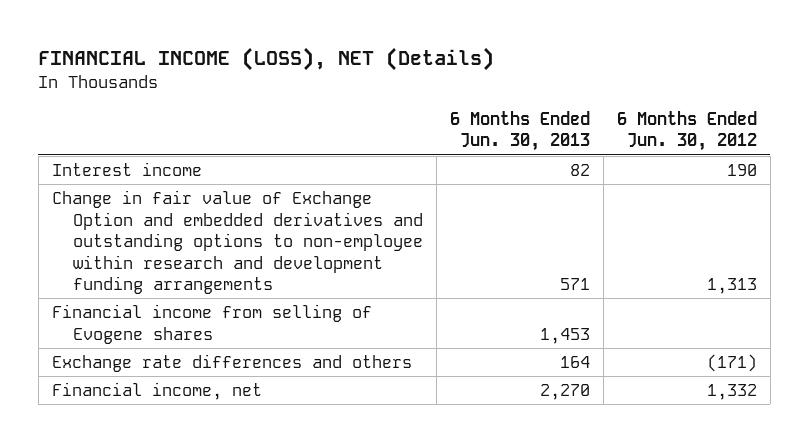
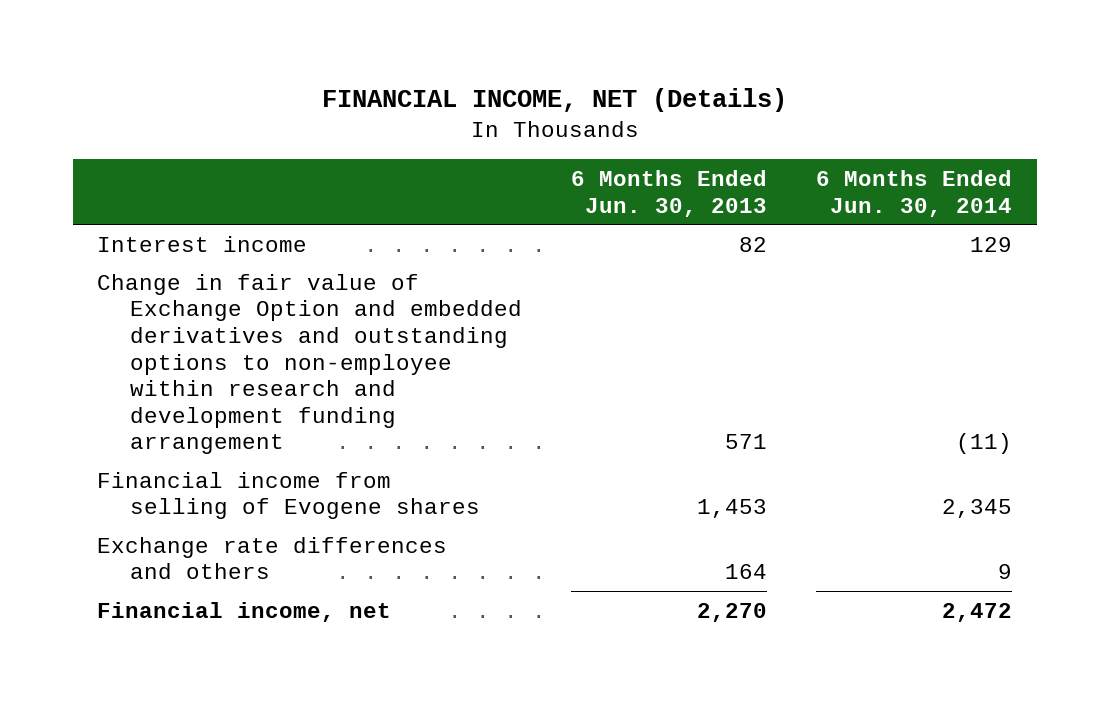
[38,46,495,71] FINANCIAL INCOME (LOSS), NET (Details) -> [321,88,787,113] FINANCIAL INCOME, NET (Details)
[616,110,757,152] 6 Months Ended Jun. 30, 2012 -> none
none -> [816,169,1013,217] 6 Months Ended Jun. 30, 2014
[51,190,423,294] Change in fair value of Exchange Option and embedded derivatives and outstanding options to non-employee within research and development funding arrangements -> [97,273,522,455] Change in fair value of Exchange Option and embedded derivatives and outstanding options to non-employee within research and development funding arrangement

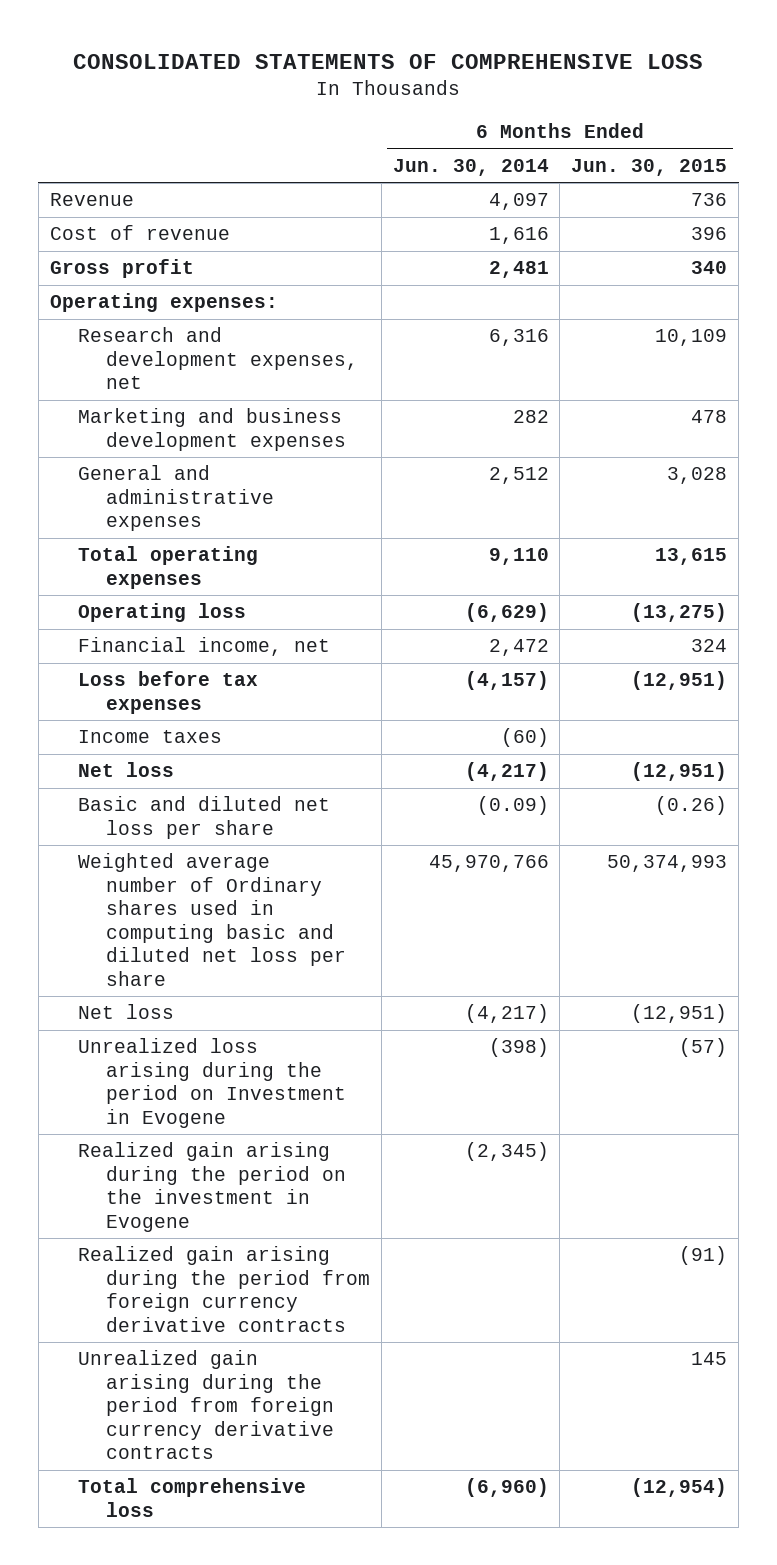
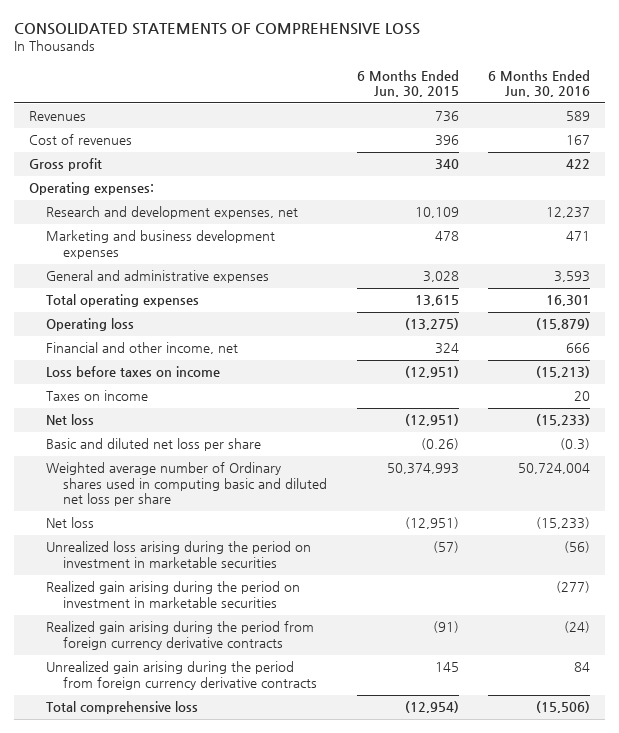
[392,158,549,176] Jun. 30, 2014 -> none
none -> [488,69,591,97] 6 Months Ended Jun. 30, 2016
[49,193,134,207] Revenue -> [28,111,86,122] Revenues
[49,225,230,241] Cost of revenue -> [28,134,132,146] Cost of revenues
[77,637,330,657] Financial income, net -> [45,342,238,355] Financial and other income, net
[77,671,258,714] Loss before tax expenses -> [45,366,220,378] Loss before taxes on income
[77,730,222,744] Income taxes -> [45,390,148,402] Taxes on income
[77,1038,347,1128] Unrealized loss arising during the period on Investment in Evogene -> [45,541,311,568] Unrealized loss arising during the period on investment in marketable securities
[77,1142,347,1232] Realized gain arising during the period on the investment in Evogene -> [45,581,300,608] Realized gain arising during the period on investment in marketable securities

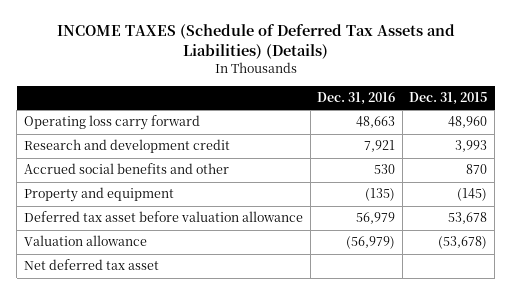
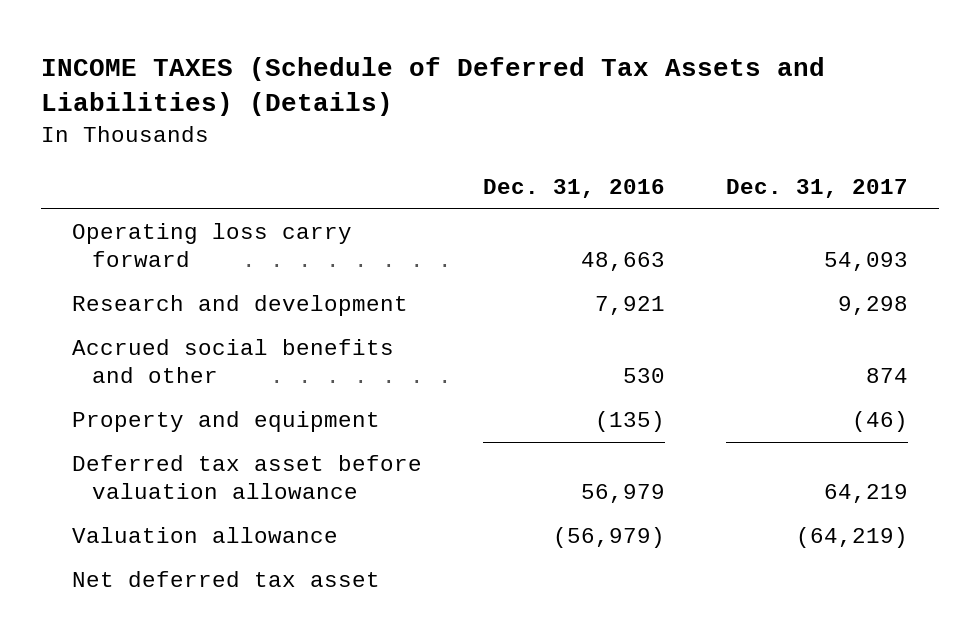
[409,91,488,105] Dec. 31, 2015 -> none
none -> [726,179,909,199] Dec. 31, 2017
[23,139,230,154] Research and development credit -> [71,295,408,317] Research and development

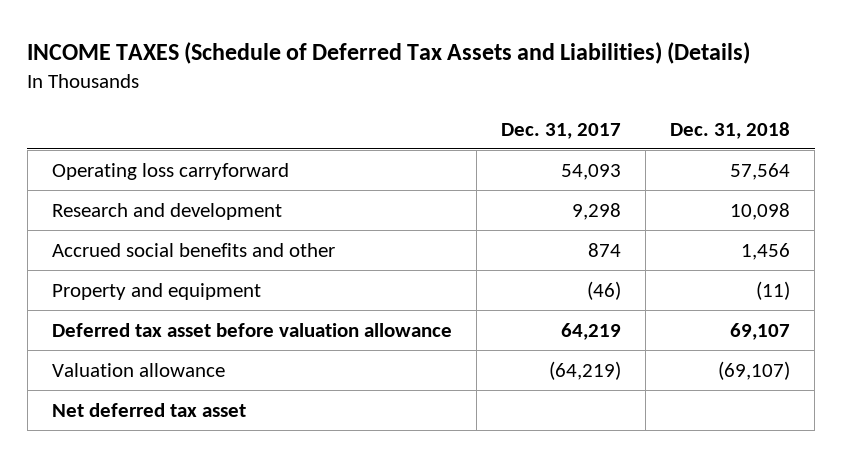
[482,179,665,199] Dec. 31, 2016 -> none
none -> [670,122,791,140] Dec. 31, 2018
[71,223,352,268] Operating loss carry forward -> [52,162,290,180] Operating loss carryforward

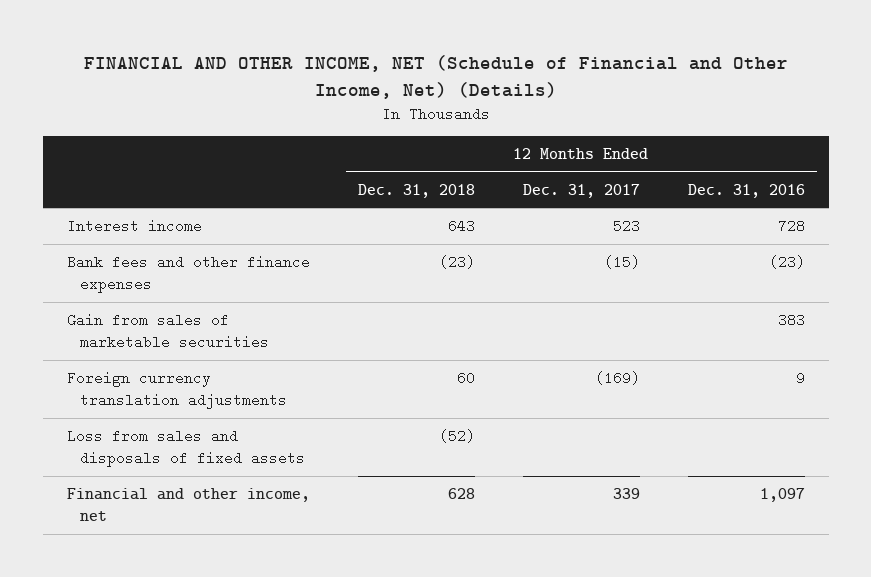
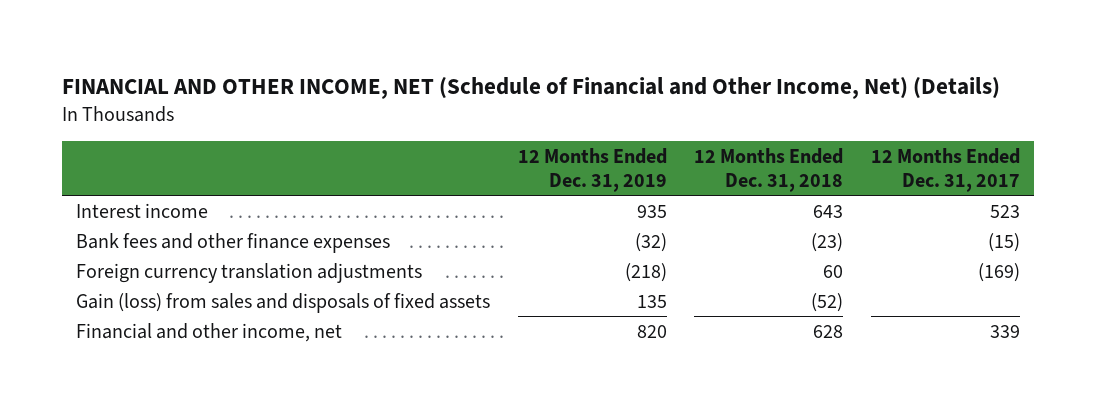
[687,183,805,198] Dec. 31, 2016 -> none
none -> [517,147,667,193] 12 Months Ended Dec. 31, 2019
[66,313,270,350] Gain from sales of marketable securities -> none
[66,429,306,468] Loss from sales and disposals of fixed assets -> [76,292,491,313] Gain (loss) from sales and disposals of fixed assets

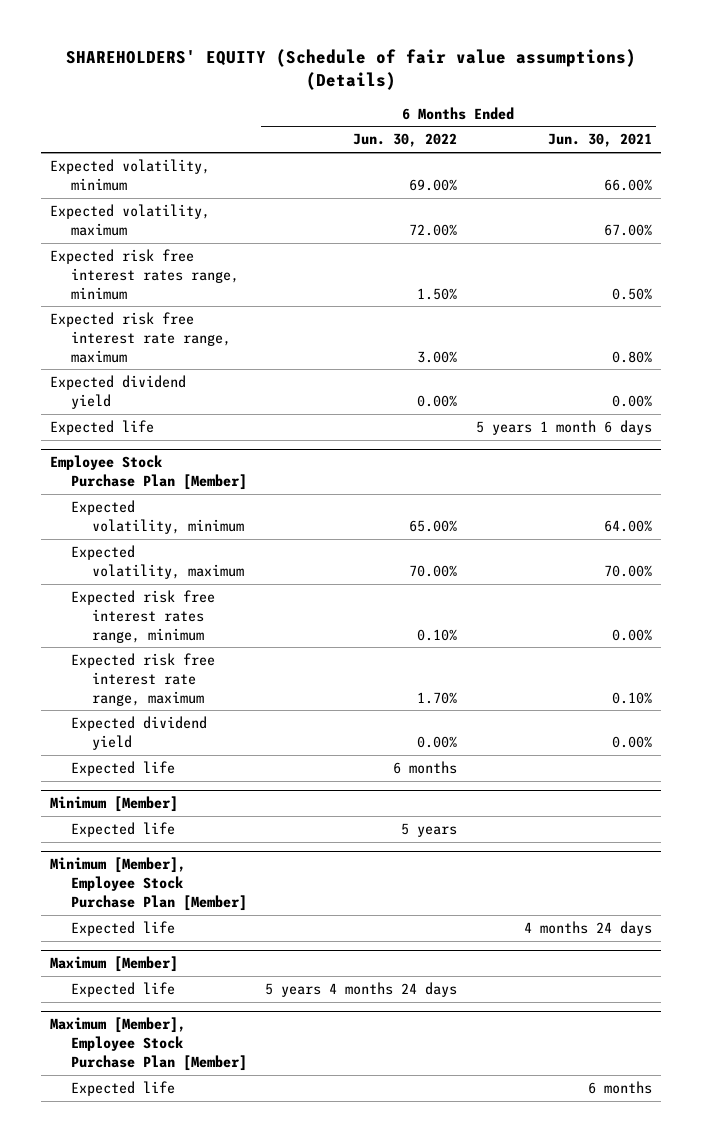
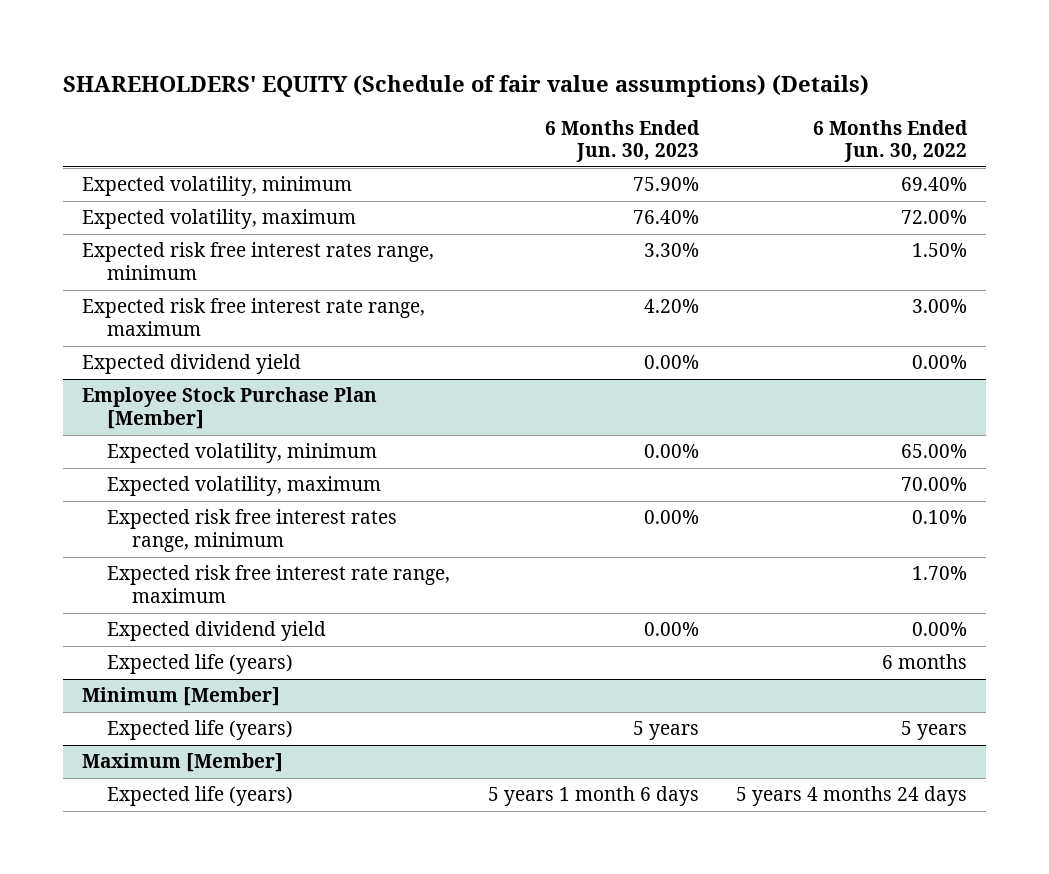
[547,133,652,148] Jun. 30, 2021 -> none
none -> [544,119,700,163] 6 Months Ended Jun. 30, 2023
[409,178,458,191] 69.00% -> [901,177,968,192] 69.40%
[49,420,154,436] Expected life -> none
[70,761,175,777] Expected life -> [106,654,293,675] Expected life (years)
[49,857,247,911] Minimum [Member], Employee Stock Purchase Plan [Member] -> none
[70,921,175,937] Expected life -> none
[70,822,175,838] Expected life -> [106,720,293,741] Expected life (years)
[49,1017,247,1071] Maximum [Member], Employee Stock Purchase Plan [Member] -> none
[70,1081,175,1097] Expected life -> none
[70,982,175,998] Expected life -> [106,786,293,807] Expected life (years)

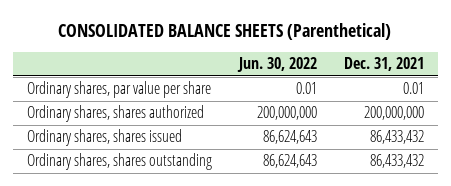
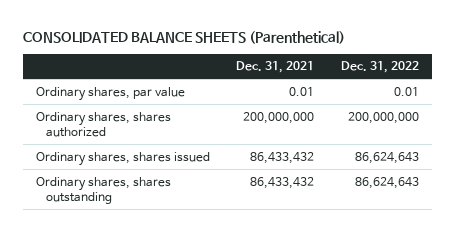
[236,57,317,73] Jun. 30, 2022 -> none
none -> [340,61,419,74] Dec. 31, 2022
[26,81,211,99] Ordinary shares, par value per share -> [36,86,186,101] Ordinary shares, par value

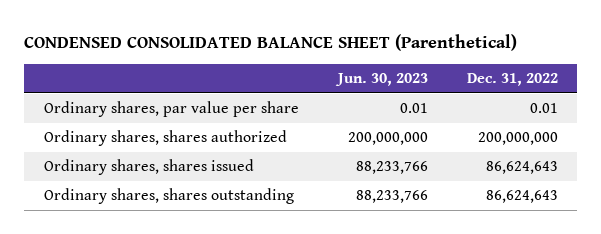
[22,30,345,44] CONSOLIDATED BALANCE SHEETS (Parenthetical) -> [24,34,518,52] CONDENSED CONSOLIDATED BALANCE SHEET (Parenthetical)
[236,61,315,74] Dec. 31, 2021 -> none
none -> [334,72,428,86] Jun. 30, 2023
[36,86,186,101] Ordinary shares, par value -> [43,101,299,118] Ordinary shares, par value per share

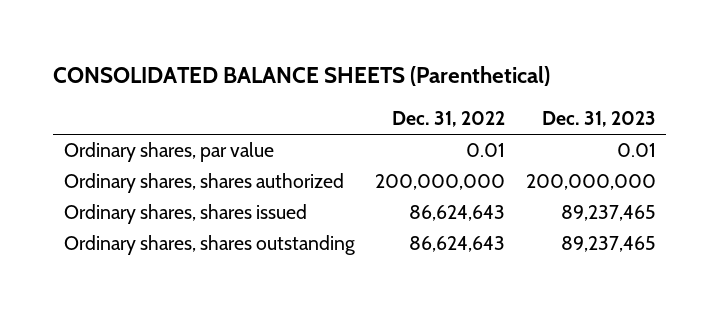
[24,34,518,52] CONDENSED CONSOLIDATED BALANCE SHEET (Parenthetical) -> [53,66,551,87] CONSOLIDATED BALANCE SHEETS (Parenthetical)
[334,72,428,86] Jun. 30, 2023 -> none
none -> [541,111,656,128] Dec. 31, 2023
[43,101,299,118] Ordinary shares, par value per share -> [63,142,274,163] Ordinary shares, par value

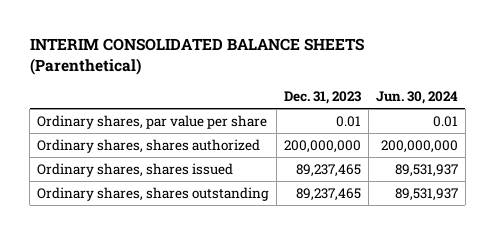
[53,66,551,87] CONSOLIDATED BALANCE SHEETS (Parenthetical) -> [29,38,364,76] INTERIM CONSOLIDATED BALANCE SHEETS (Parenthetical)
[392,111,506,128] Dec. 31, 2022 -> none
none -> [375,91,458,105] Jun. 30, 2024
[63,142,274,163] Ordinary shares, par value -> [36,114,267,129] Ordinary shares, par value per share

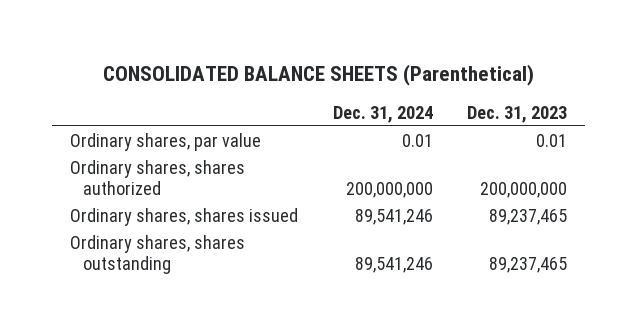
[29,38,364,76] INTERIM CONSOLIDATED BALANCE SHEETS (Parenthetical) -> [102,63,534,86] CONSOLIDATED BALANCE SHEETS (Parenthetical)
[375,91,458,105] Jun. 30, 2024 -> none
none -> [332,105,433,123] Dec. 31, 2024
[36,114,267,129] Ordinary shares, par value per share -> [69,133,261,152] Ordinary shares, par value

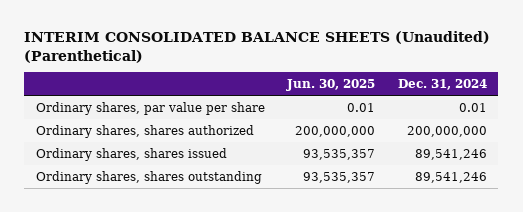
[102,63,534,86] CONSOLIDATED BALANCE SHEETS (Parenthetical) -> [24,31,491,63] INTERIM CONSOLIDATED BALANCE SHEETS (Unaudited) (Parenthetical)
[467,105,568,123] Dec. 31, 2023 -> none
none -> [286,78,376,91] Jun. 30, 2025
[69,133,261,152] Ordinary shares, par value -> [35,101,265,115] Ordinary shares, par value per share

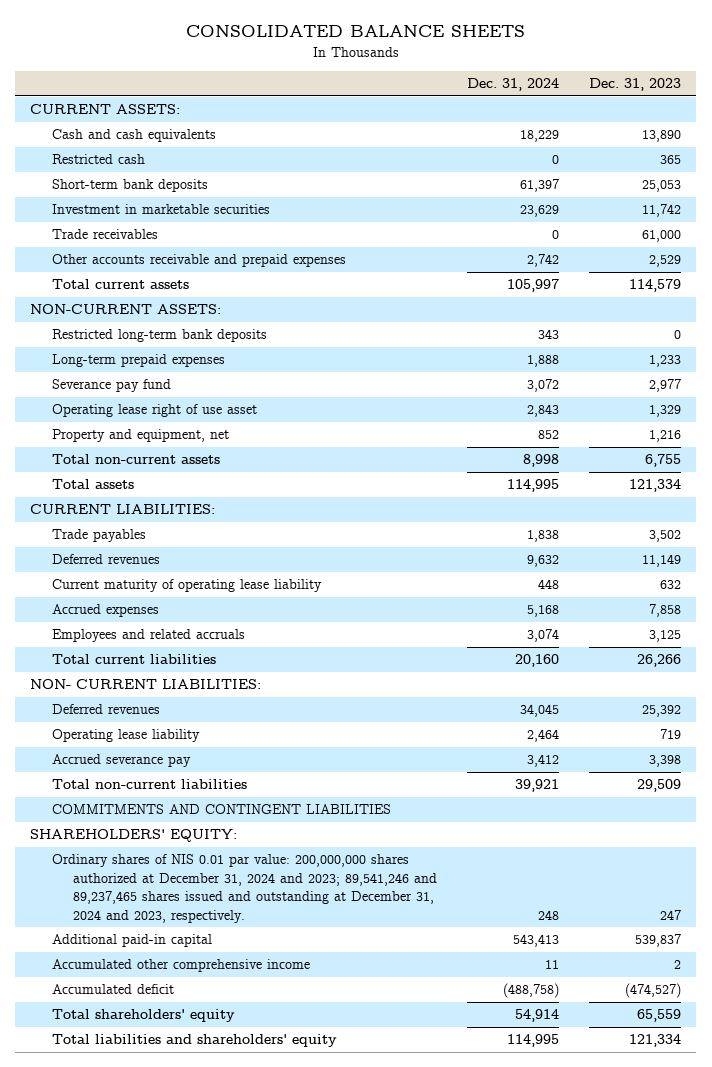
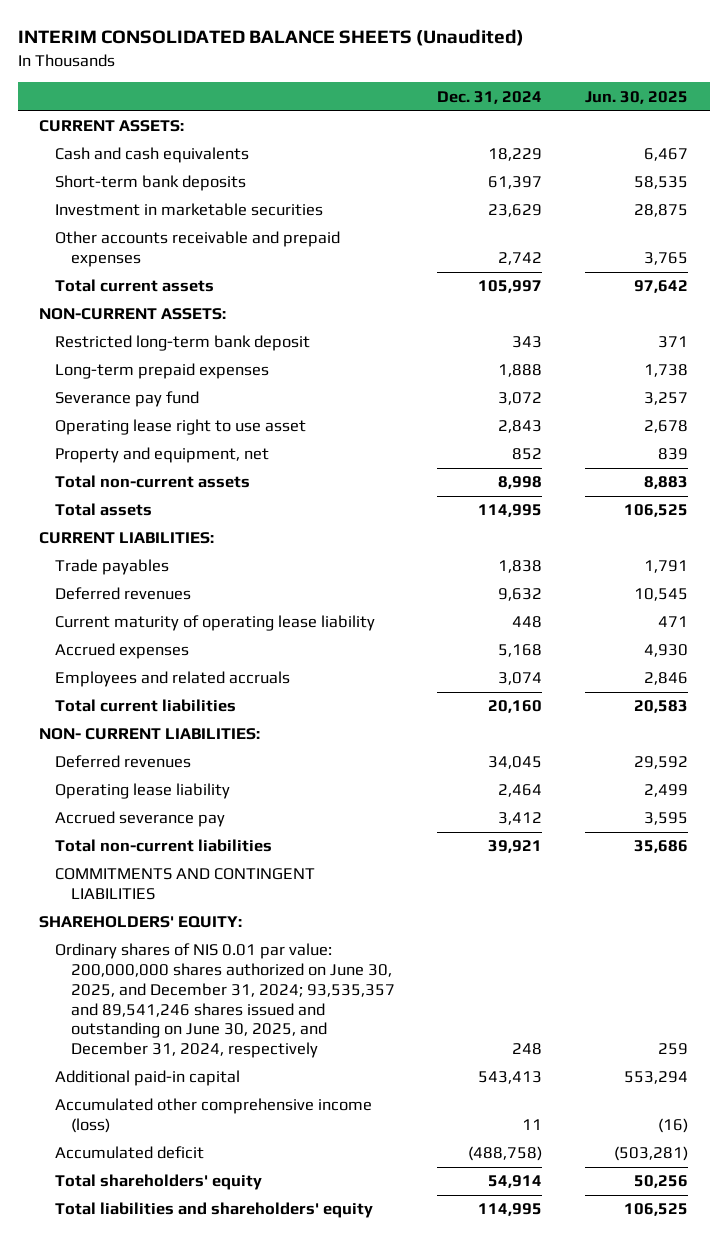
[185,25,525,38] CONSOLIDATED BALANCE SHEETS -> [17,29,524,47] INTERIM CONSOLIDATED BALANCE SHEETS (Unaudited)
[589,78,682,92] Dec. 31, 2023 -> none
none -> [585,90,689,104] Jun. 30, 2025
[51,154,145,165] Restricted cash -> none
[51,229,158,240] Trade receivables -> none
[51,329,267,343] Restricted long-term bank deposits -> [54,335,310,352] Restricted long-term bank deposit
[51,404,257,418] Operating lease right of use asset -> [54,419,306,436] Operating lease right to use asset
[51,854,437,923] Ordinary shares of NIS 0.01 par value: 200,000,000 shares authorized at December 31, 2024 and 2023; 89,541,246 and 89,237,465 shares issued and outstanding at December 31, 2024 and 2023, respectively. -> [54,943,395,1059] Ordinary shares of NIS 0.01 par value: 200,000,000 shares authorized on June 30, 2025, and December 31, 2024; 93,535,357 and 89,541,246 shares issued and outstanding on June 30, 2025, and December 31, 2024, respectively
[51,959,310,973] Accumulated other comprehensive income -> [54,1098,372,1134] Accumulated other comprehensive income (loss)

